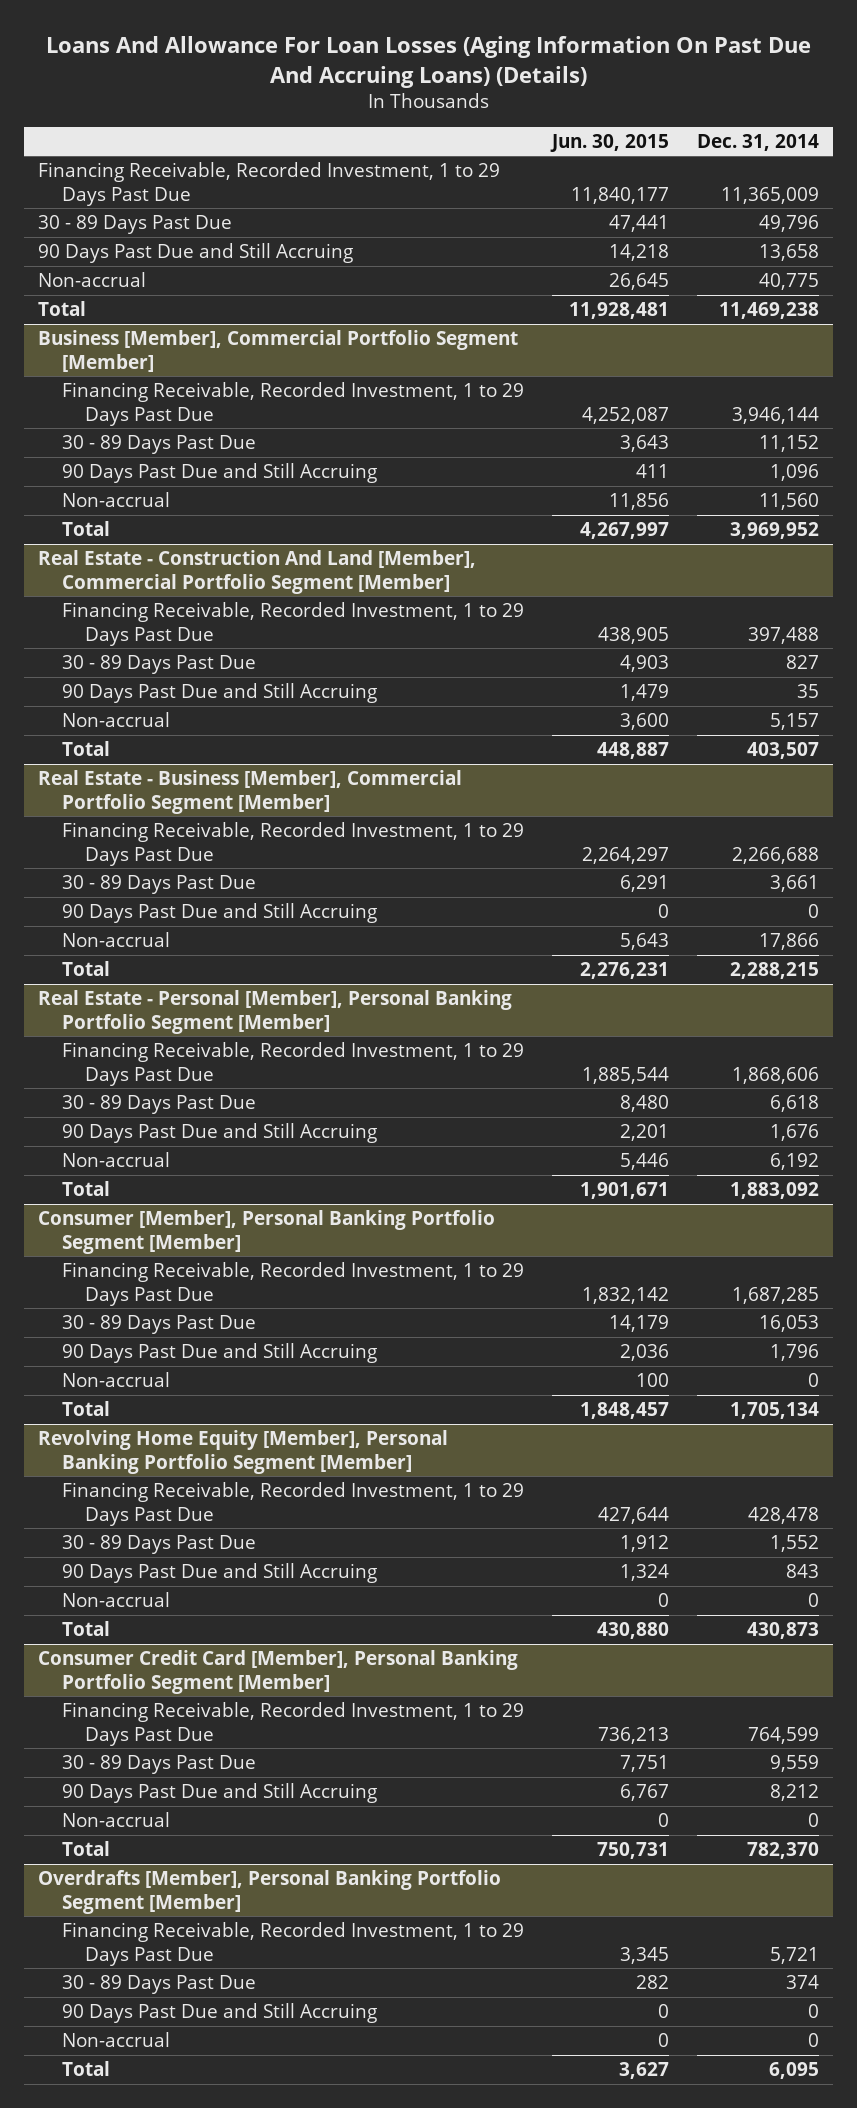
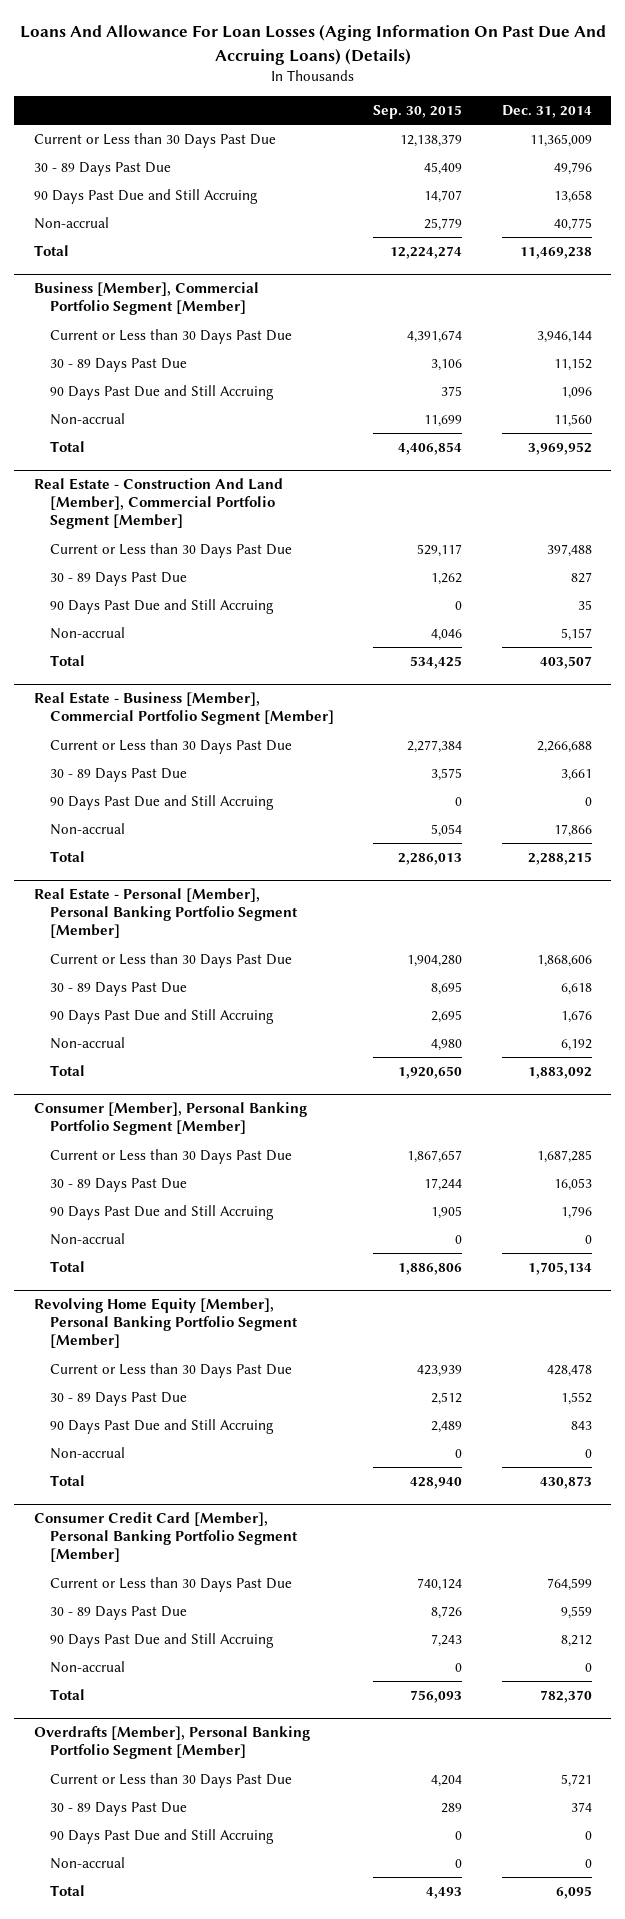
[549,133,669,152] Jun. 30, 2015 -> none
none -> [373,104,463,119] Sep. 30, 2015
[38,161,501,206] Financing Receivable, Recorded Investment, 1 to 29 Days Past Due -> [33,133,276,149] Current or Less than 30 Days Past Due
[61,381,524,426] Financing Receivable, Recorded Investment, 1 to 29 Days Past Due -> [49,329,292,345] Current or Less than 30 Days Past Due
[61,601,524,646] Financing Receivable, Recorded Investment, 1 to 29 Days Past Due -> [49,543,292,559] Current or Less than 30 Days Past Due
[61,821,524,866] Financing Receivable, Recorded Investment, 1 to 29 Days Past Due -> [49,739,292,755] Current or Less than 30 Days Past Due
[61,1041,524,1086] Financing Receivable, Recorded Investment, 1 to 29 Days Past Due -> [49,953,292,969] Current or Less than 30 Days Past Due
[61,1261,524,1306] Financing Receivable, Recorded Investment, 1 to 29 Days Past Due -> [49,1149,292,1165] Current or Less than 30 Days Past Due
[61,1481,524,1526] Financing Receivable, Recorded Investment, 1 to 29 Days Past Due -> [49,1363,292,1379] Current or Less than 30 Days Past Due
[61,1701,524,1746] Financing Receivable, Recorded Investment, 1 to 29 Days Past Due -> [49,1577,292,1593] Current or Less than 30 Days Past Due
[61,1921,524,1966] Financing Receivable, Recorded Investment, 1 to 29 Days Past Due -> [49,1773,292,1789] Current or Less than 30 Days Past Due

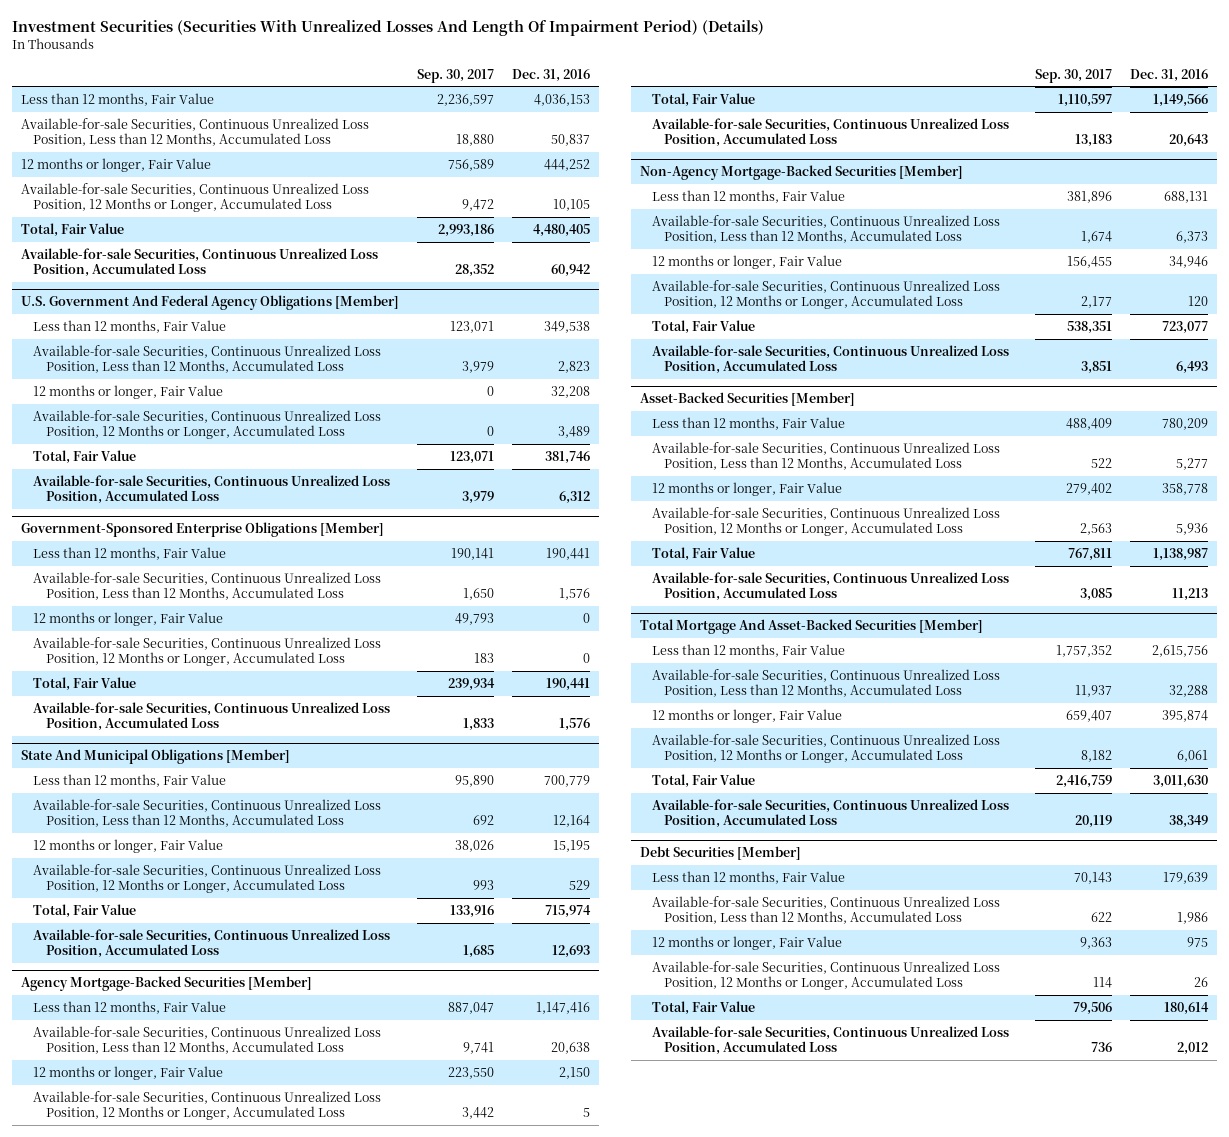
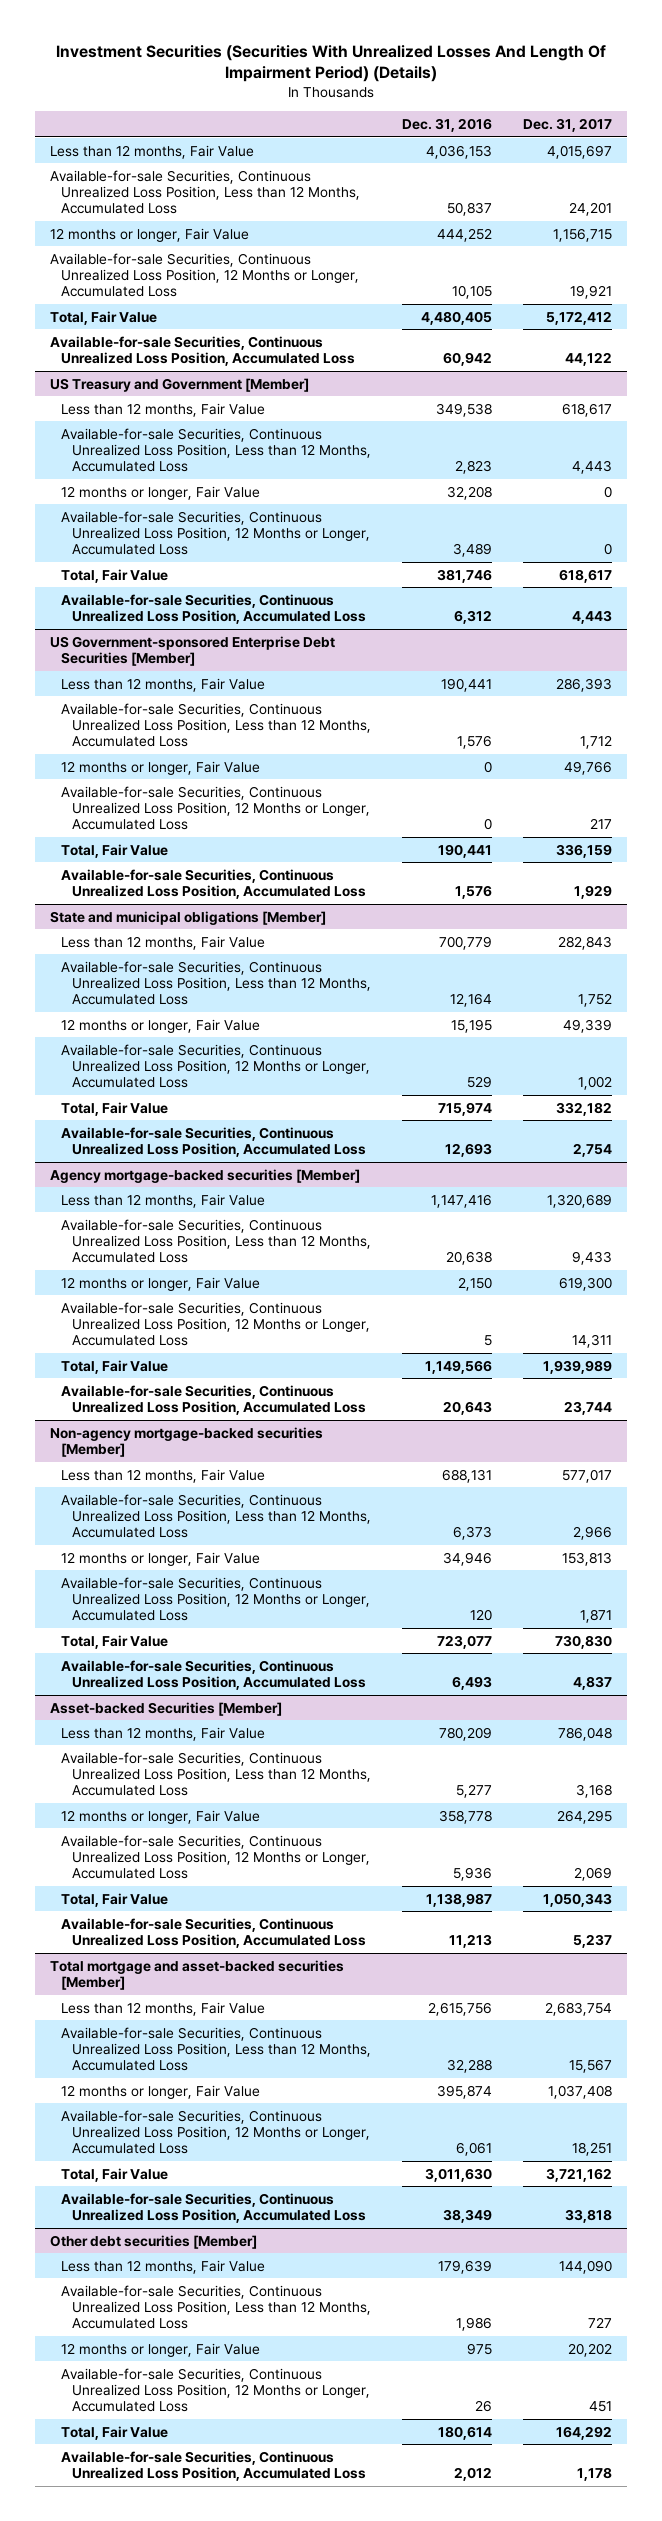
[417,68,495,83] Sep. 30, 2017 -> none
none -> [522,118,612,133] Dec. 31, 2017
[21,295,400,311] U.S. Government And Federal Agency Obligations [Member] -> [50,377,310,392] US Treasury and Government [Member]
[21,522,385,538] Government-Sponsored Enterprise Obligations [Member] -> [50,635,336,667] US Government-sponsored Enterprise Debt Securities [Member]
[21,749,291,765] State And Municipal Obligations [Member] -> [50,910,327,925] State and municipal obligations [Member]
[21,976,313,992] Agency Mortgage-Backed Securities [Member] -> [50,1168,361,1183] Agency mortgage-backed securities [Member]
[639,165,963,181] Non-Agency Mortgage-Backed Securities [Member] -> [50,1426,324,1458] Non-agency mortgage-backed securities [Member]
[639,392,855,407] Asset-Backed Securities [Member] -> [50,1701,283,1716] Asset-backed Securities [Member]
[639,619,983,635] Total Mortgage And Asset-Backed Securities [Member] -> [50,1959,345,1991] Total mortgage and asset-backed securities [Member]
[639,846,801,861] Debt Securities [Member] -> [50,2234,258,2249] Other debt securities [Member]

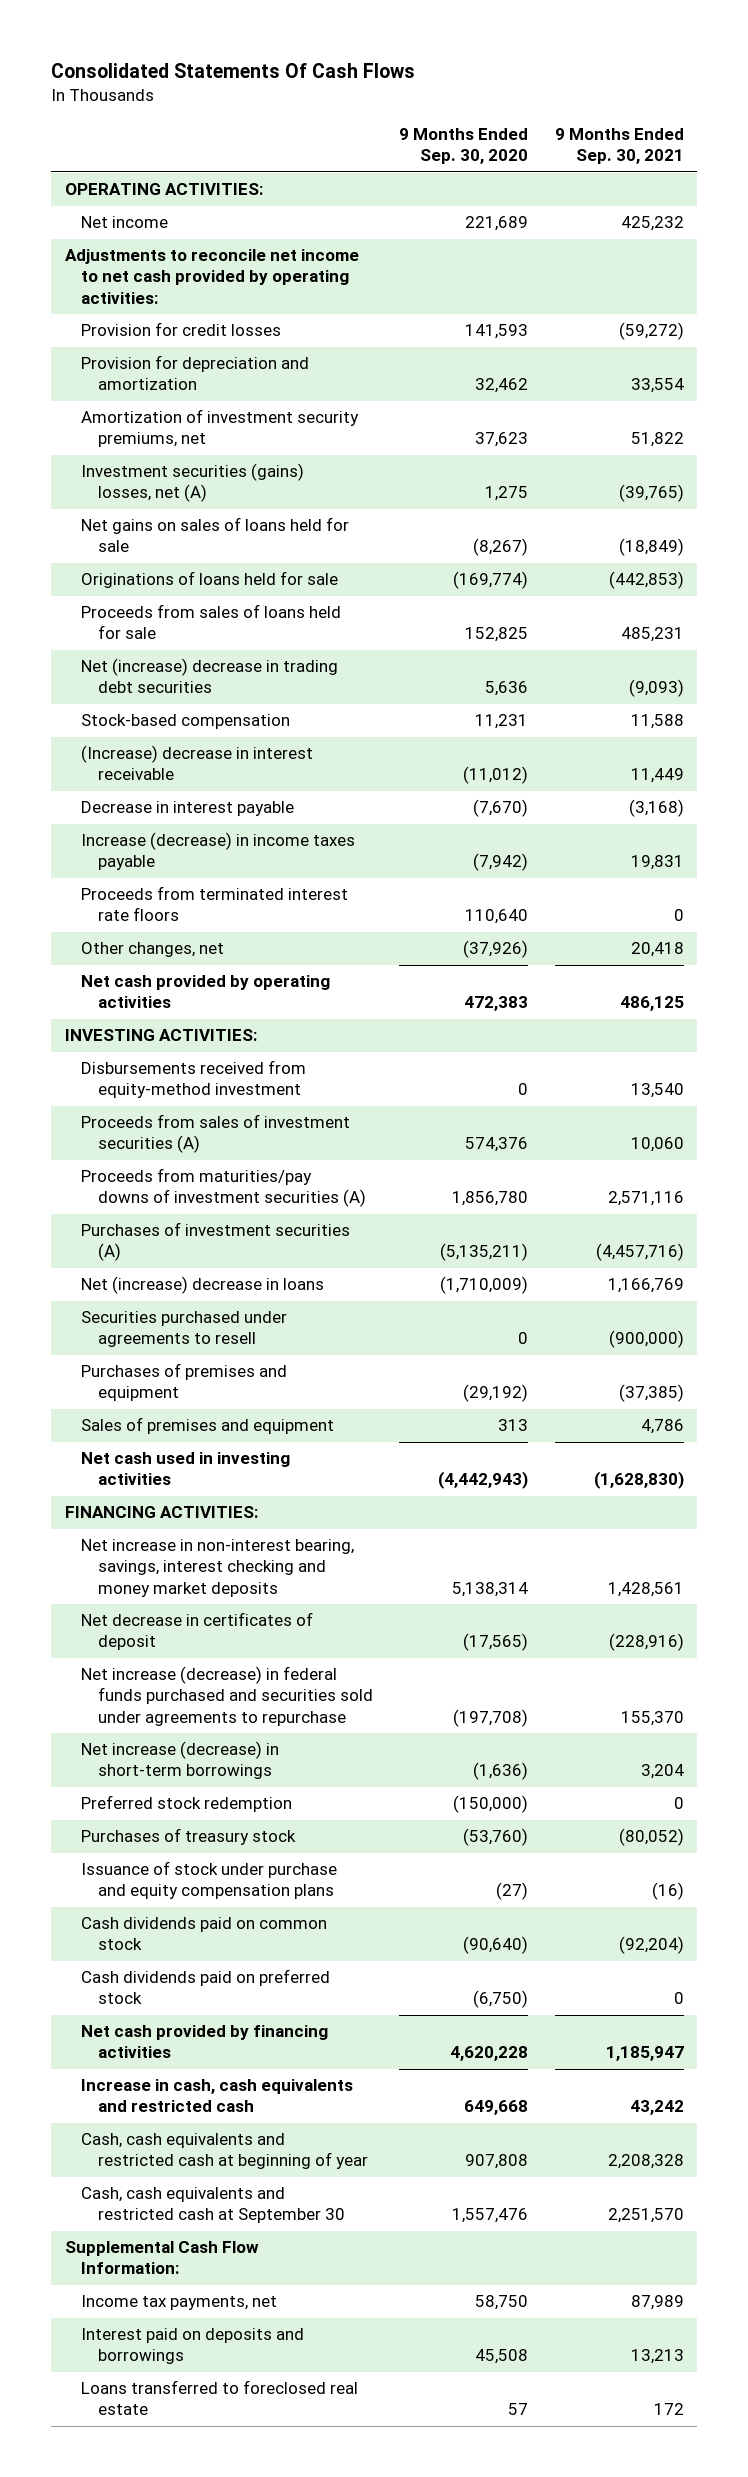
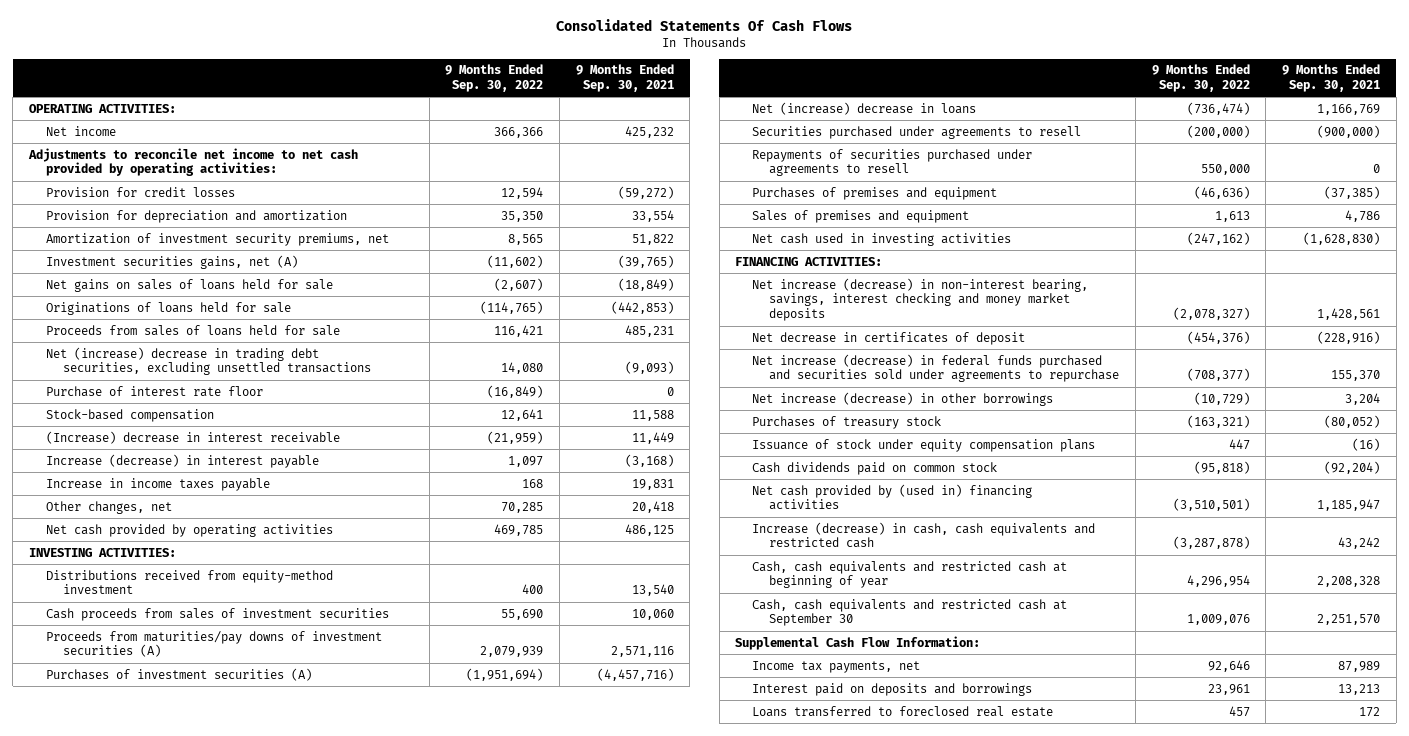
[399,128,529,165] 9 Months Ended Sep. 30, 2020 -> none
none -> [445,64,544,93] 9 Months Ended Sep. 30, 2022
[81,463,305,503] Investment securities (gains) losses, net (A) -> [45,254,298,269] Investment securities gains, net (A)
[81,658,339,694] Net (increase) decrease in trading debt securities -> [45,346,371,376] Net (increase) decrease in trading debt securities, excluding unsettled transactions
none -> [45,385,263,397] Purchase of interest rate floor
[81,886,349,922] Proceeds from terminated interest rate floors -> none
[81,801,295,817] Decrease in interest payable -> [45,453,319,468] Increase (decrease) in interest payable
[81,832,356,871] Increase (decrease) in income taxes payable -> [45,477,270,491] Increase in income taxes payable
[81,1060,307,1099] Disbursements received from equity-method investment -> [45,569,333,595] Distributions received from equity-method investment
[81,1114,351,1154] Proceeds from sales of investment securities (A) -> [45,607,389,621] Cash proceeds from sales of investment securities
none -> [752,148,1033,177] Repayments of securities purchased under agreements to resell
[81,1539,355,1597] Net increase in non-interest bearing, savings, interest checking and money market deposits -> [752,277,1089,322] Net increase (decrease) in non-interest bearing, savings, interest checking and money market deposits
[81,1795,293,1813] Preferred stock redemption -> none
[81,1741,280,1780] Net increase (decrease) in short-term borrowings -> [752,391,1054,406] Net increase (decrease) in other borrowings
[81,1861,338,1900] Issuance of stock under purchase and equity compensation plans -> [752,438,1096,452] Issuance of stock under equity compensation plans
[81,1969,331,2005] Cash dividends paid on preferred stock -> none
[81,2025,329,2059] Net cash provided by financing activities -> [752,483,1033,511] Net cash provided by (used in) financing activities
[81,2079,354,2113] Increase in cash, cash equivalents and restricted cash -> [752,521,1096,549] Increase (decrease) in cash, cash equivalents and restricted cash

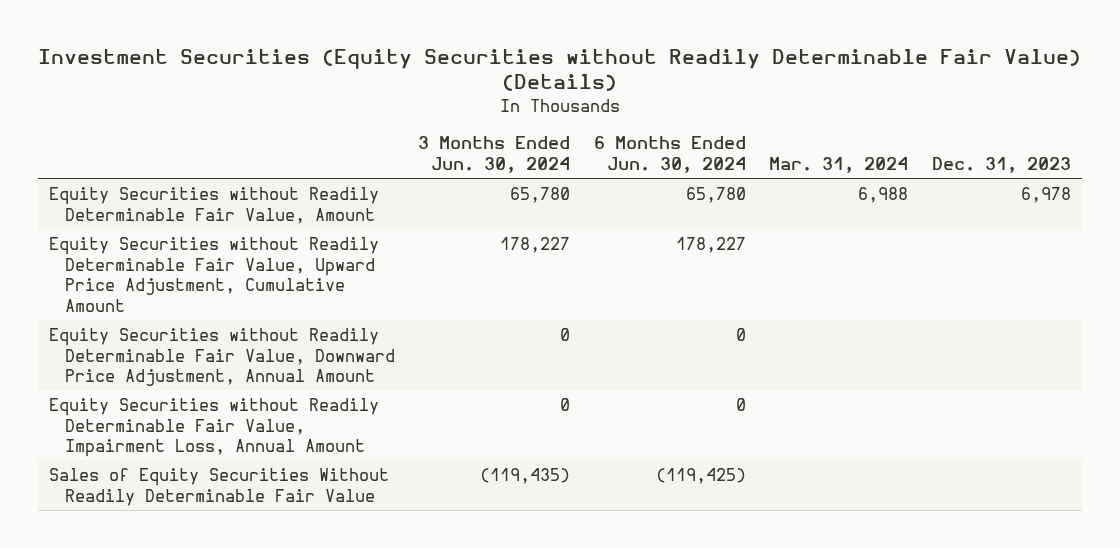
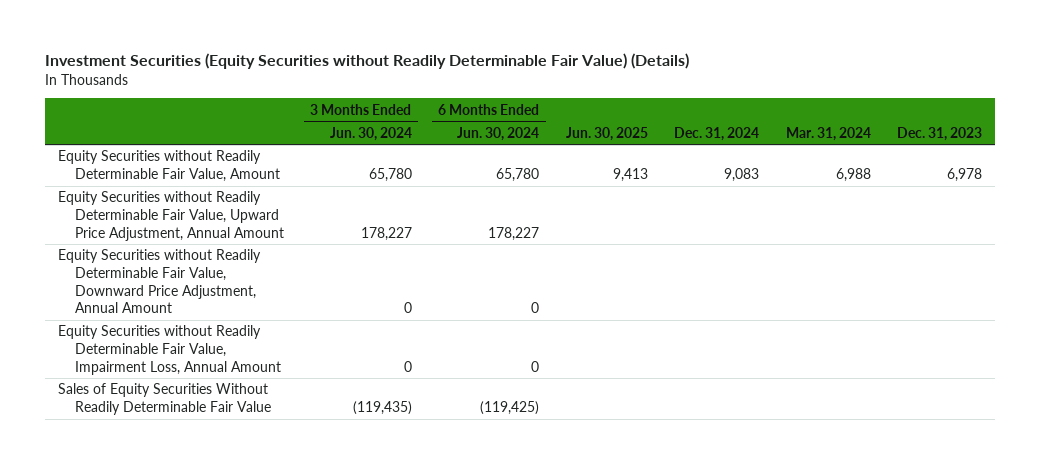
none -> [565,126,648,141] Jun. 30, 2025
none -> [674,126,760,141] Dec. 31, 2024
[49,236,380,313] Equity Securities without Readily Determinable Fair Value, Upward Price Adjustment, Cumulative Amount -> [57,191,285,241] Equity Securities without Readily Determinable Fair Value, Upward Price Adjustment, Annual Amount

